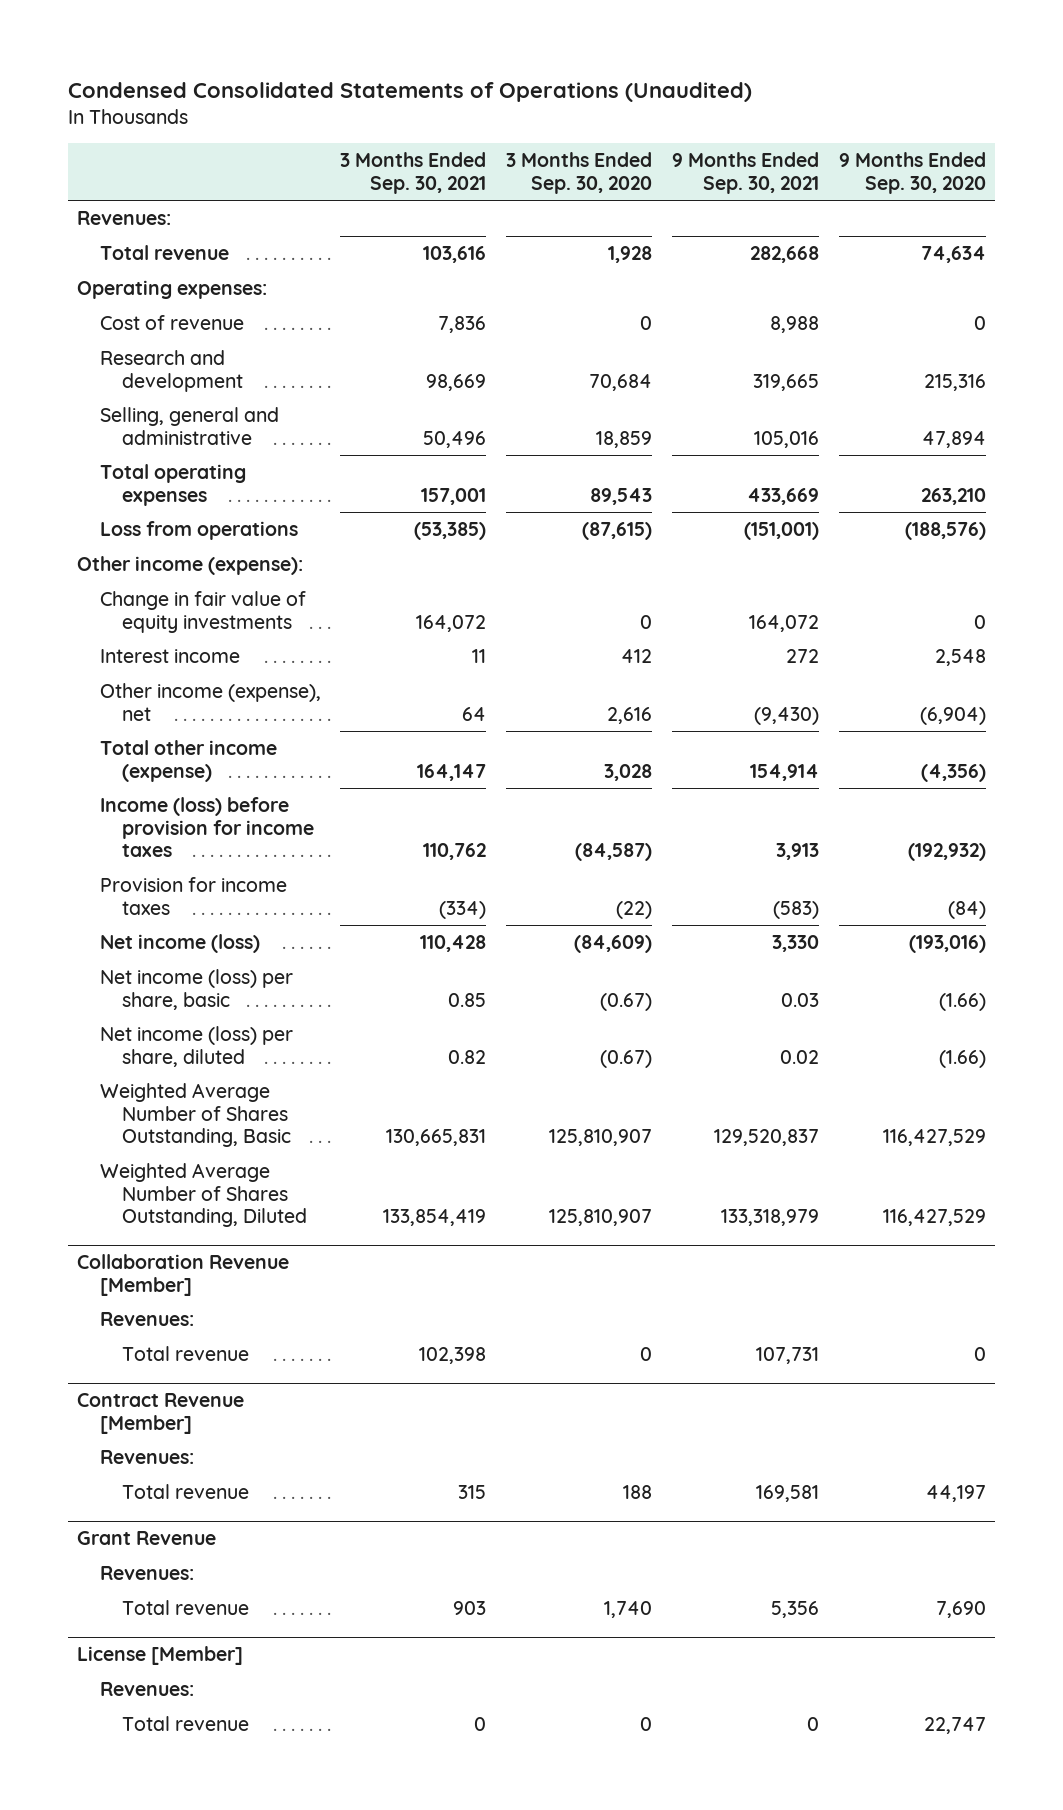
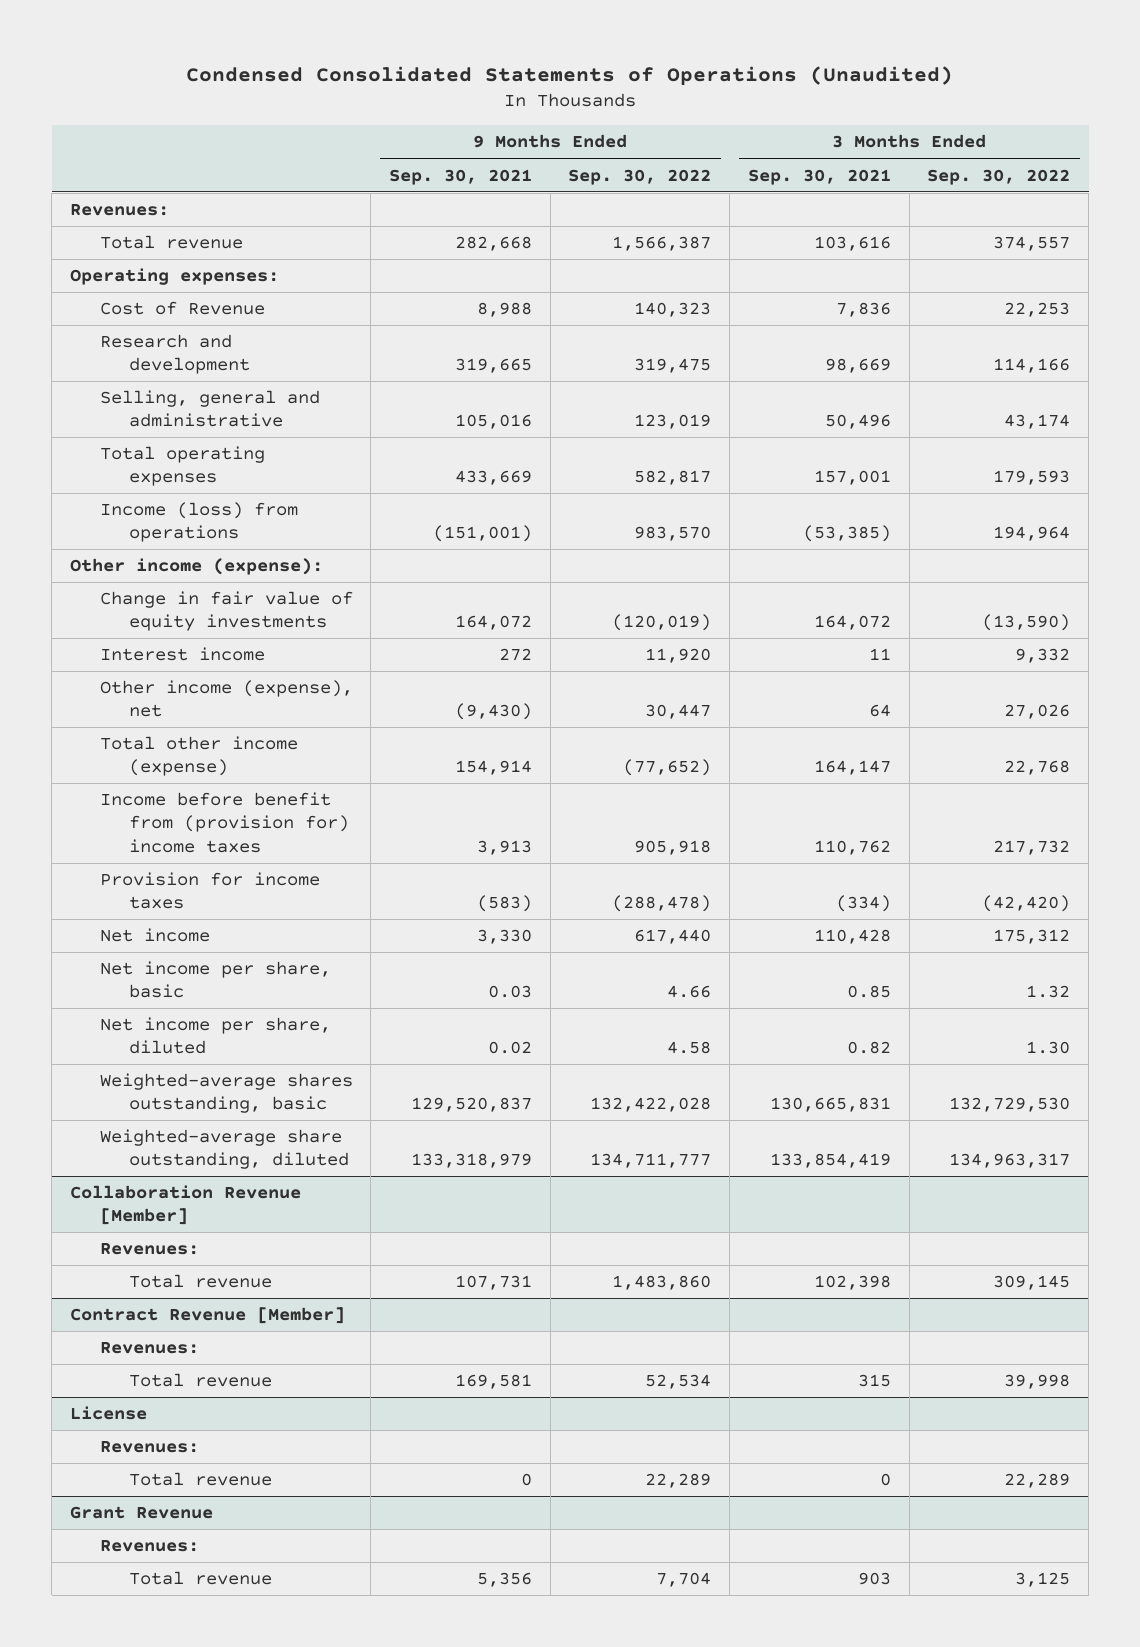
[506,152,653,194] 3 Months Ended Sep. 30, 2020 -> none
[838,152,986,194] 9 Months Ended Sep. 30, 2020 -> none
none -> [568,168,712,185] Sep. 30, 2022
none -> [927,168,1071,185] Sep. 30, 2022
[99,315,244,331] Cost of revenue -> [99,301,265,316] Cost of Revenue
[99,521,298,541] Loss from operations -> [99,502,298,543] Income (loss) from operations
[99,797,314,858] Income (loss) before provision for income taxes -> [99,792,350,853] Income before benefit from (provision for) income taxes
[99,934,260,954] Net income (loss) -> [99,928,210,943] Net income
[99,969,293,1010] Net income (loss) per share, basic -> [99,961,331,999] Net income per share, basic
[99,1026,293,1067] Net income (loss) per share, diluted -> [99,1017,331,1055] Net income per share, diluted
[99,1083,291,1148] Weighted Average Number of Shares Outstanding, Basic -> [99,1073,353,1114] Weighted-average shares outstanding, basic
[99,1163,307,1228] Weighted Average Number of Shares Outstanding, Diluted -> [99,1129,350,1170] Weighted-average share outstanding, diluted
none -> [69,1406,147,1421] License
none -> [99,1441,199,1454] Revenues:
none -> [129,1472,273,1487] Total revenue
[77,1646,244,1666] License [Member] -> none
[99,1682,194,1697] Revenues: -> none
[121,1716,249,1732] Total revenue -> none

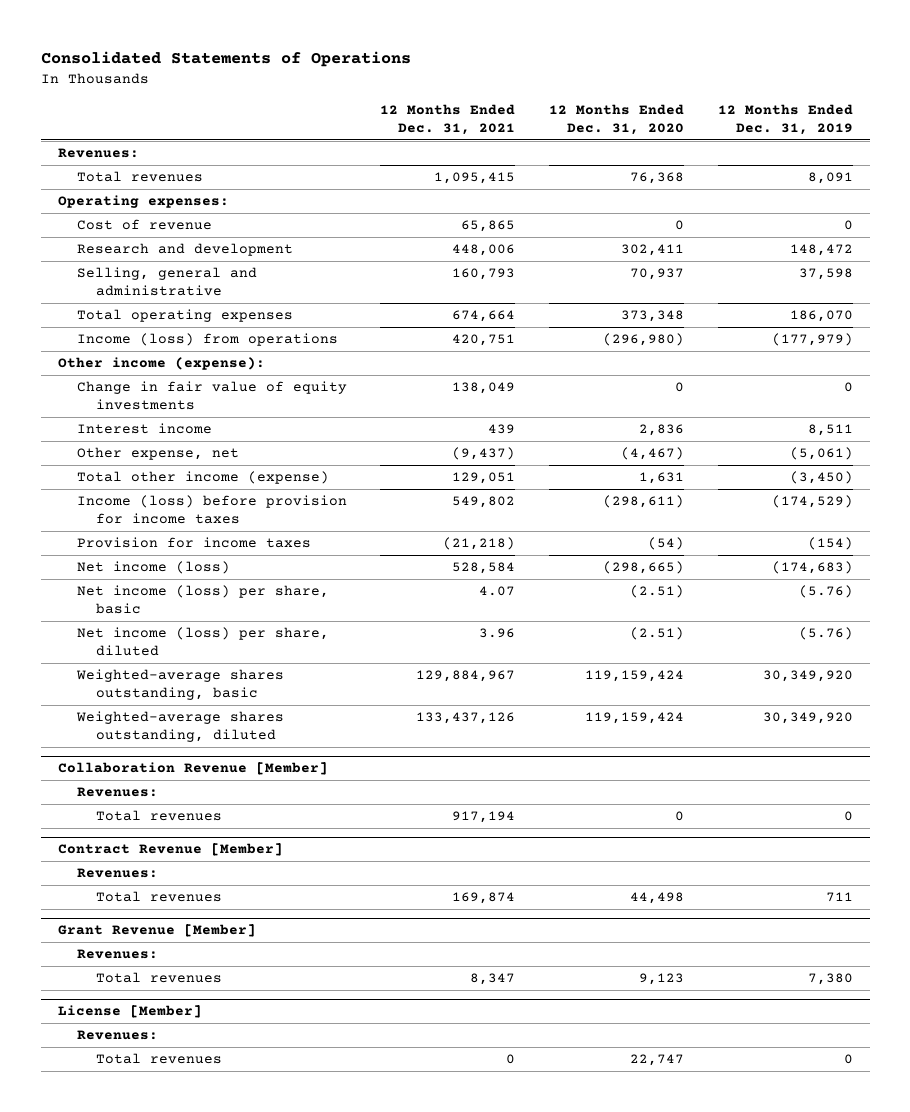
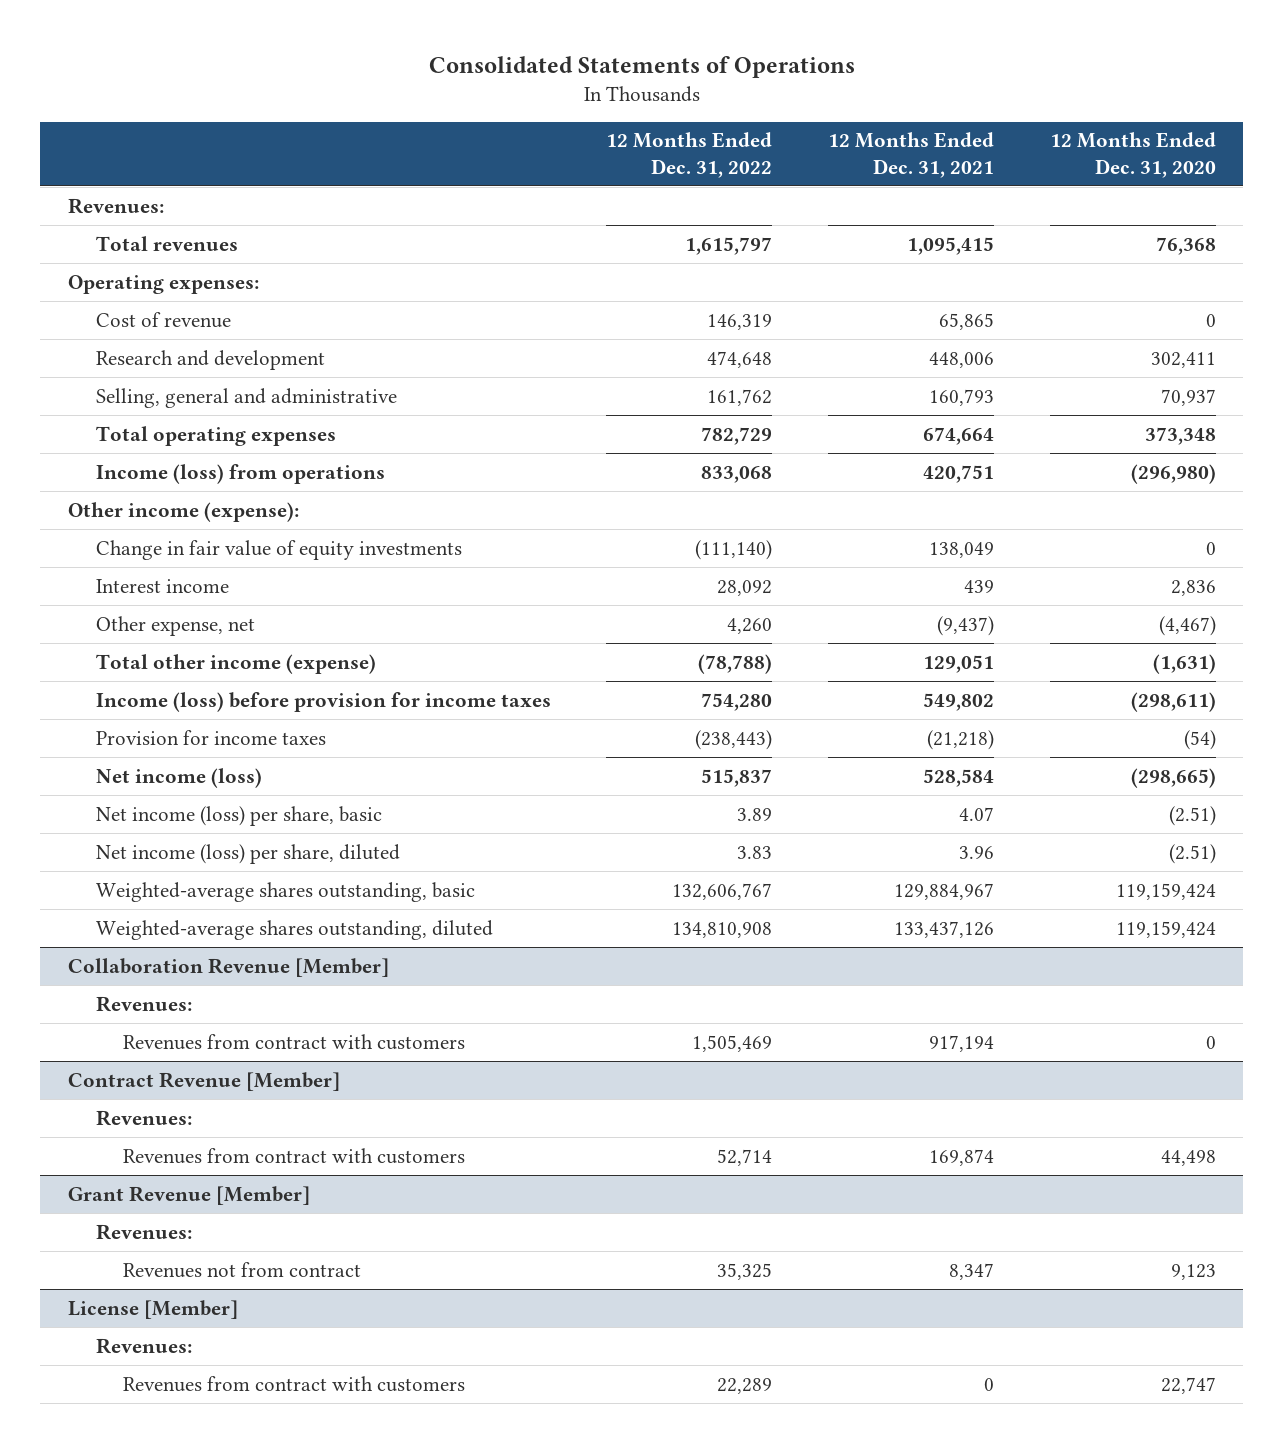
[717,103,853,136] 12 Months Ended Dec. 31, 2019 -> none
none -> [606,132,773,178] 12 Months Ended Dec. 31, 2022
[639,472,685,485] 1,631 -> [1152,653,1216,674] (1,631)
[95,810,222,822] Total revenues -> [122,1033,465,1050] Revenues from contract with customers
[95,891,222,903] Total revenues -> [122,1147,465,1164] Revenues from contract with customers
[95,972,222,984] Total revenues -> [122,1261,361,1278] Revenues not from contract
[95,1053,222,1065] Total revenues -> [122,1375,465,1392] Revenues from contract with customers

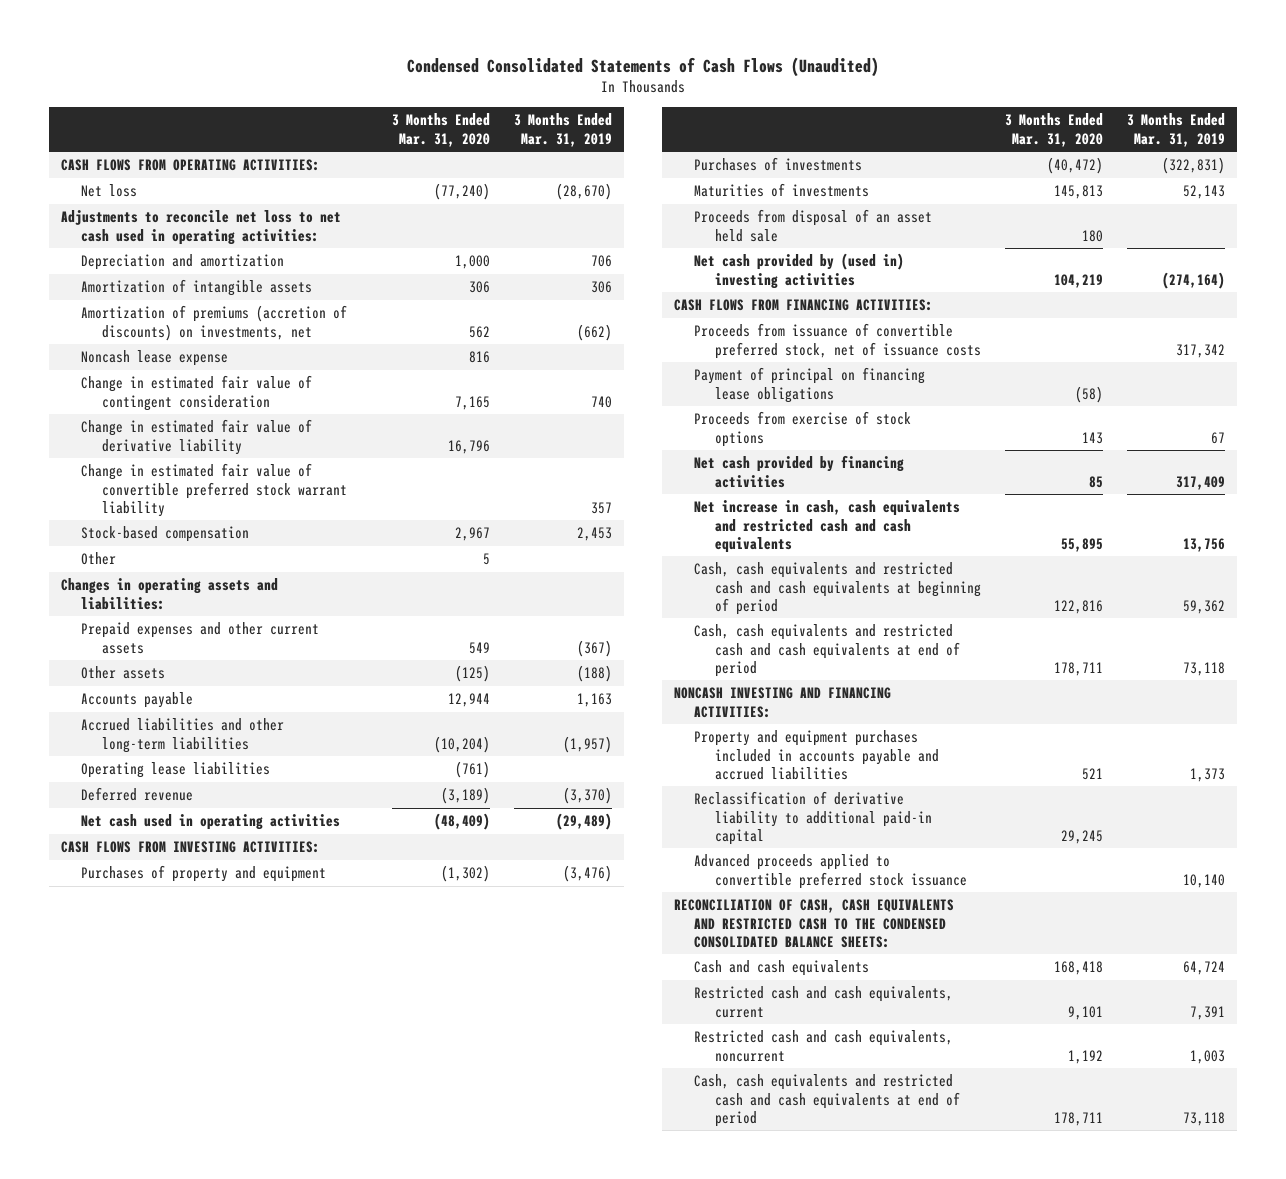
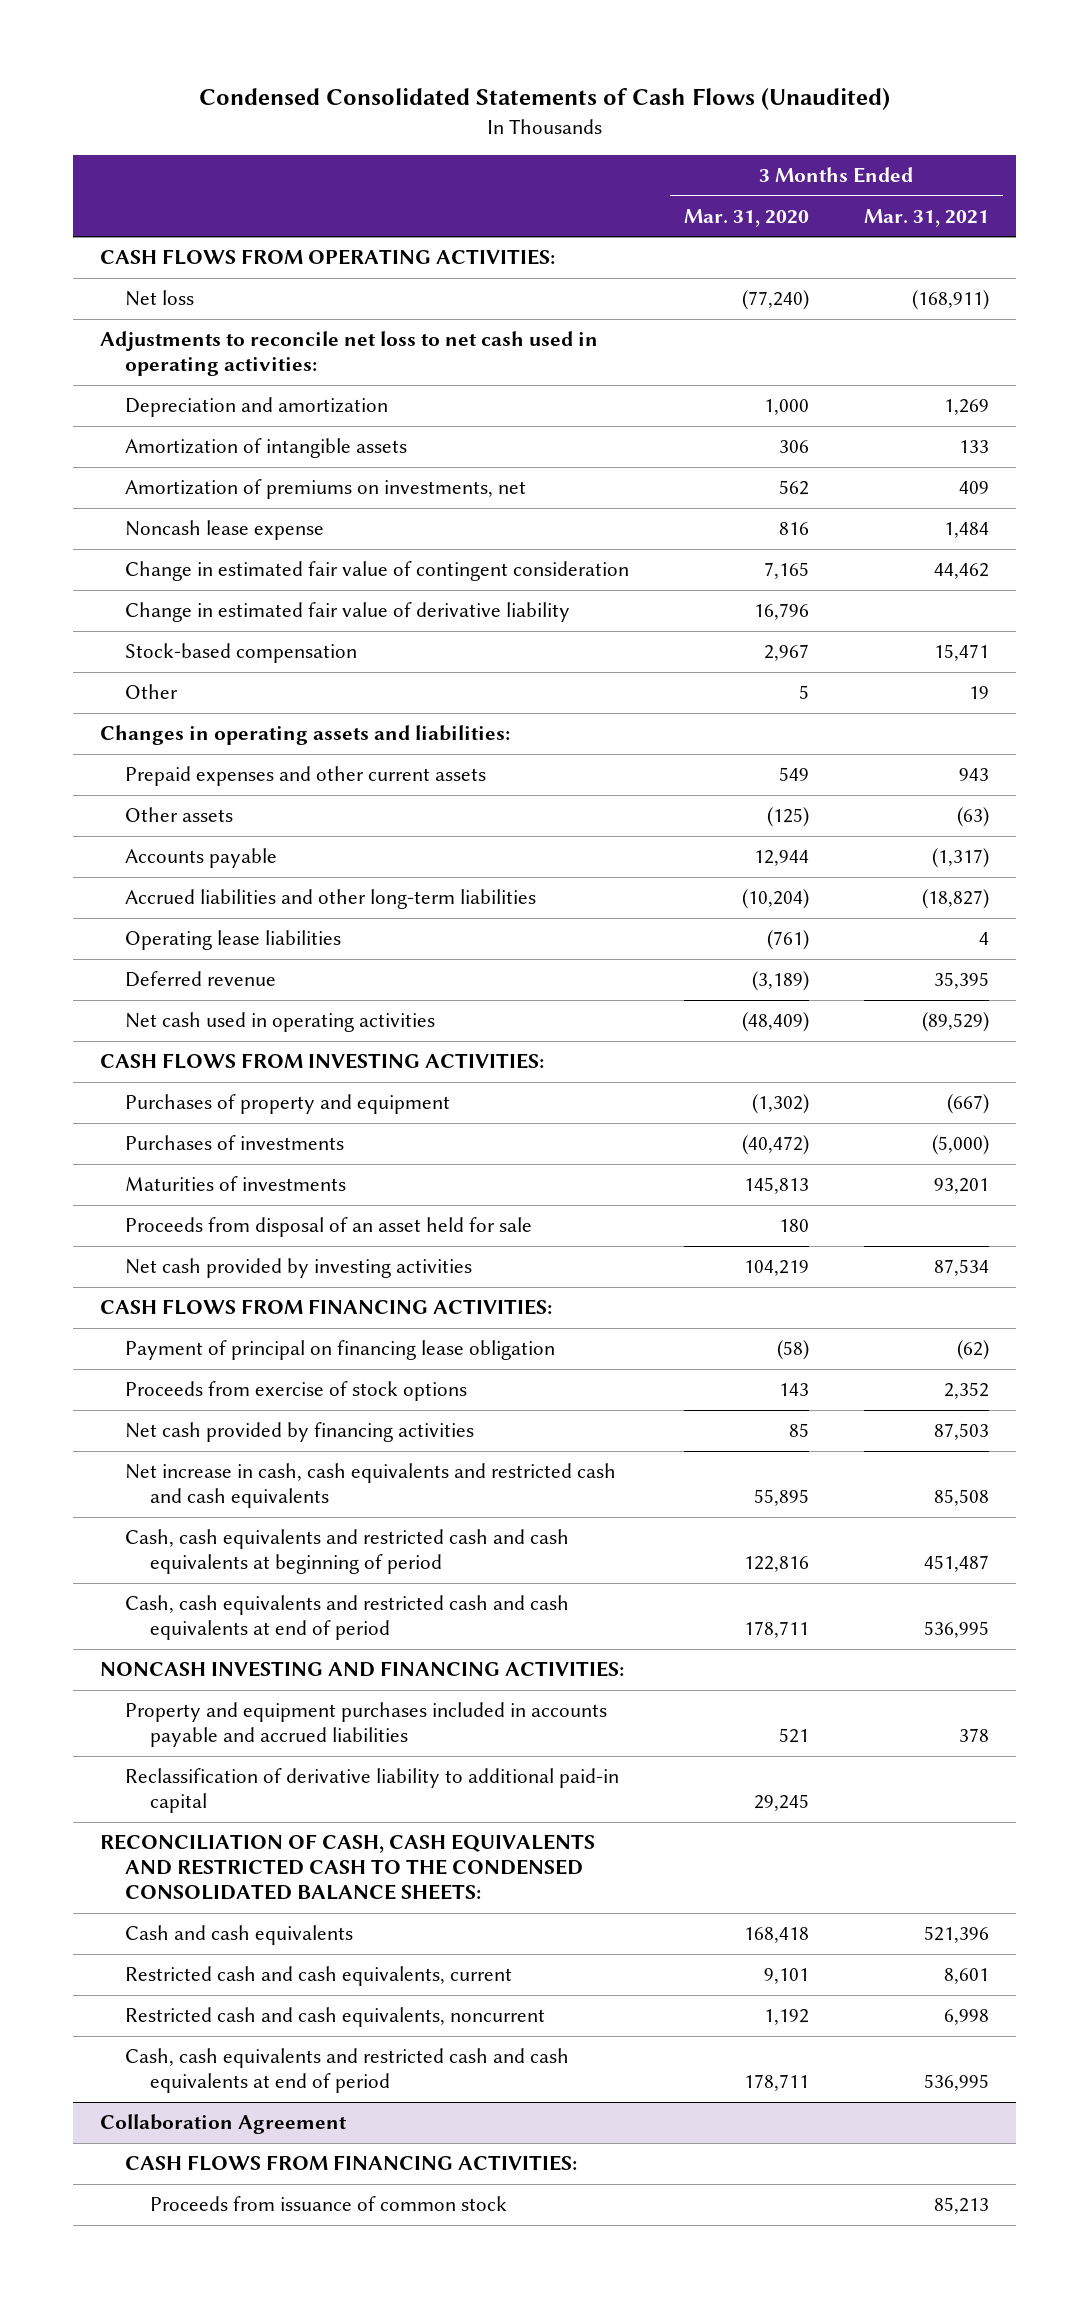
[514,113,613,147] 3 Months Ended Mar. 31, 2019 -> none
none -> [863,208,989,227] Mar. 31, 2021
[81,305,348,341] Amortization of premiums (accretion of discounts) on investments, net -> [125,479,527,500] Amortization of premiums on investments, net
[81,463,347,517] Change in estimated fair value of convertible preferred stock warrant liability -> none
[694,209,933,242] Proceeds from disposal of an asset held sale -> [125,1217,533,1238] Proceeds from disposal of an asset held for sale
[694,253,905,289] Net cash provided by (used in) investing activities -> [125,1258,473,1279] Net cash provided by investing activities
[694,323,981,359] Proceeds from issuance of convertible preferred stock, net of issuance costs -> none
[694,367,926,403] Payment of principal on financing lease obligations -> [125,1340,556,1361] Payment of principal on financing lease obligation
[694,854,967,889] Advanced proceeds applied to convertible preferred stock issuance -> none
none -> [100,2114,348,2135] Collaboration Agreement
none -> [125,2155,578,2172] CASH FLOWS FROM FINANCING ACTIVITIES:
none -> [149,2196,507,2212] Proceeds from issuance of common stock

